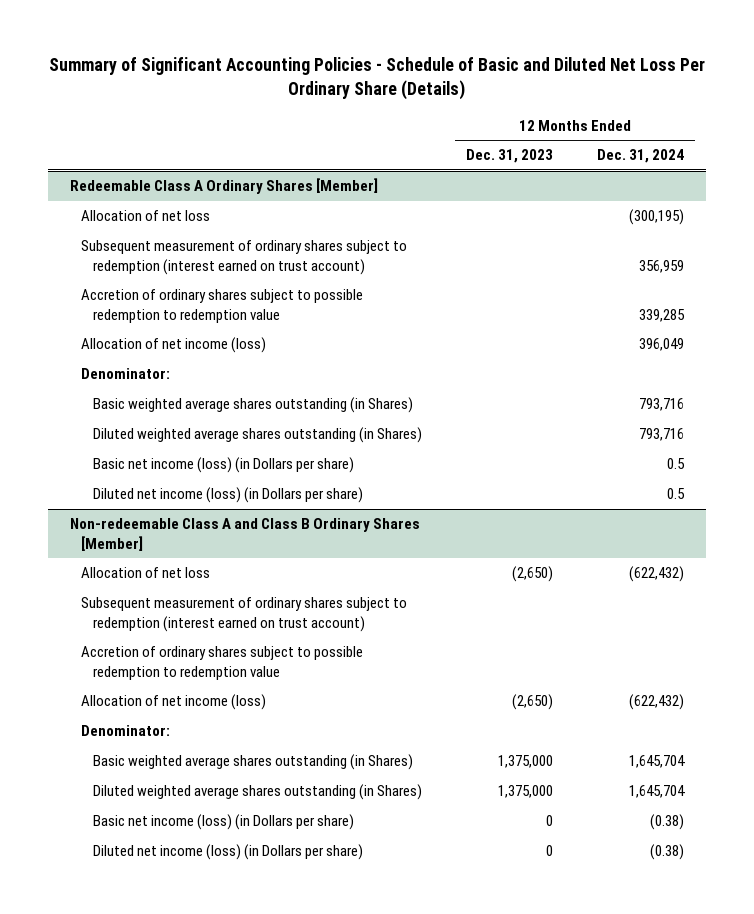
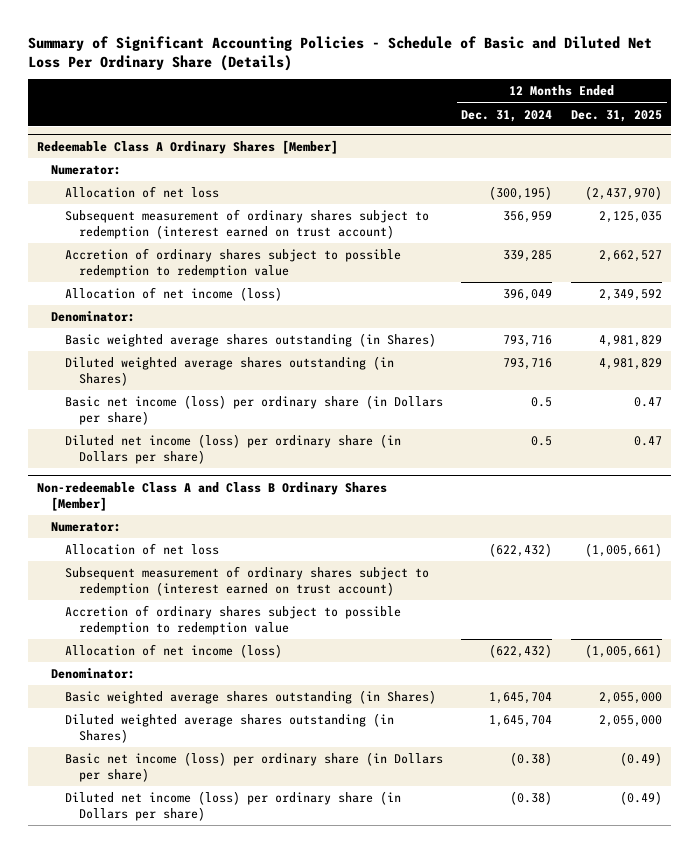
[466,149,554,164] Dec. 31, 2023 -> none
none -> [570,109,662,122] Dec. 31, 2025
none -> [51,164,122,175] Numerator:
[93,457,355,474] Basic net income (loss) (in Dollars per share) -> [64,394,443,425] Basic net income (loss) per ordinary share (in Dollars per share)
[93,487,364,504] Diluted net income (loss) (in Dollars per share) -> [64,433,401,464] Diluted net income (loss) per ordinary share (in Dollars per share)
none -> [51,521,122,532] Numerator:
[93,814,355,831] Basic net income (loss) (in Dollars per share) -> [64,751,443,782] Basic net income (loss) per ordinary share (in Dollars per share)
[93,844,364,861] Diluted net income (loss) (in Dollars per share) -> [64,790,401,821] Diluted net income (loss) per ordinary share (in Dollars per share)

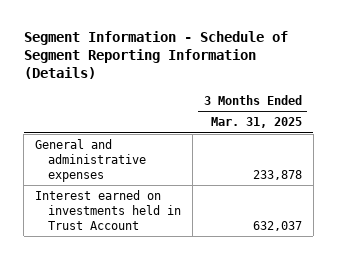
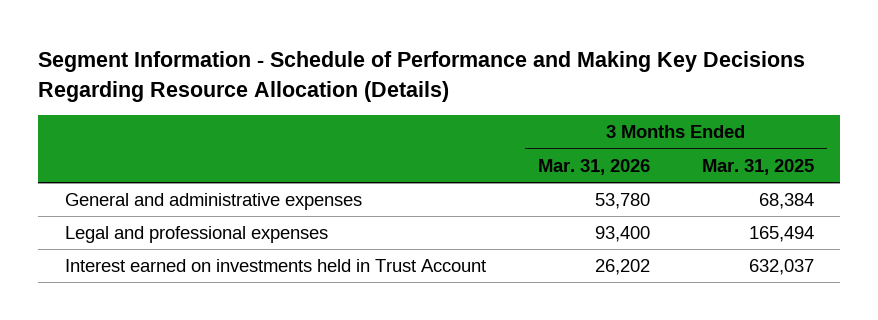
[23,31,288,80] Segment Information - Schedule of Segment Reporting Information (Details) -> [38,51,806,102] Segment Information - Schedule of Performance and Making Key Decisions Regarding Resource Allocation (Details)
none -> [537,158,650,175] Mar. 31, 2026
[252,169,302,180] 233,878 -> [758,193,814,210] 68,384
none -> [64,226,328,244] Legal and professional expenses

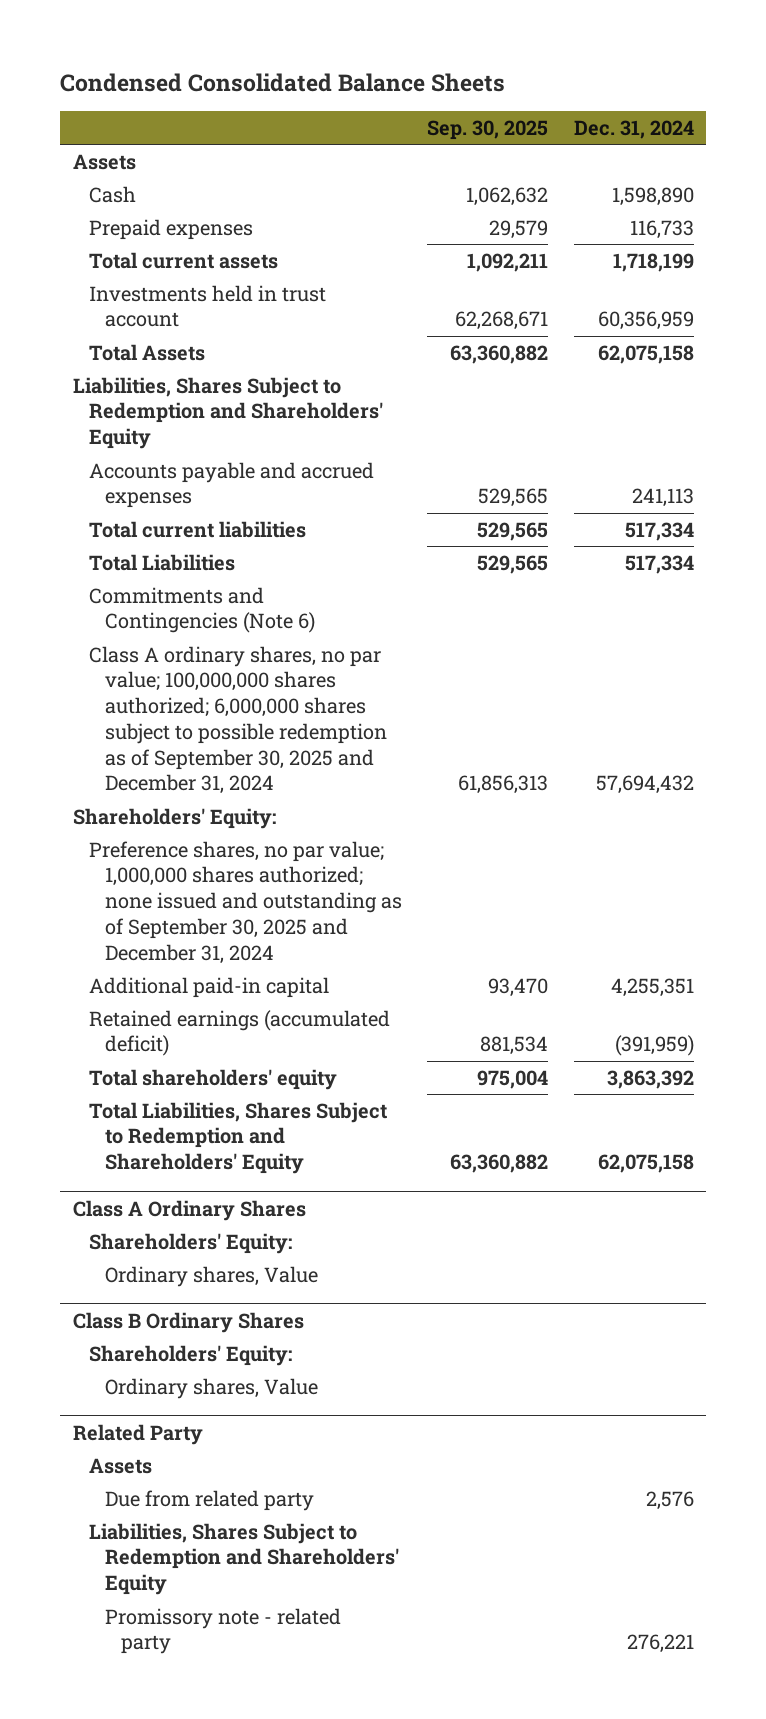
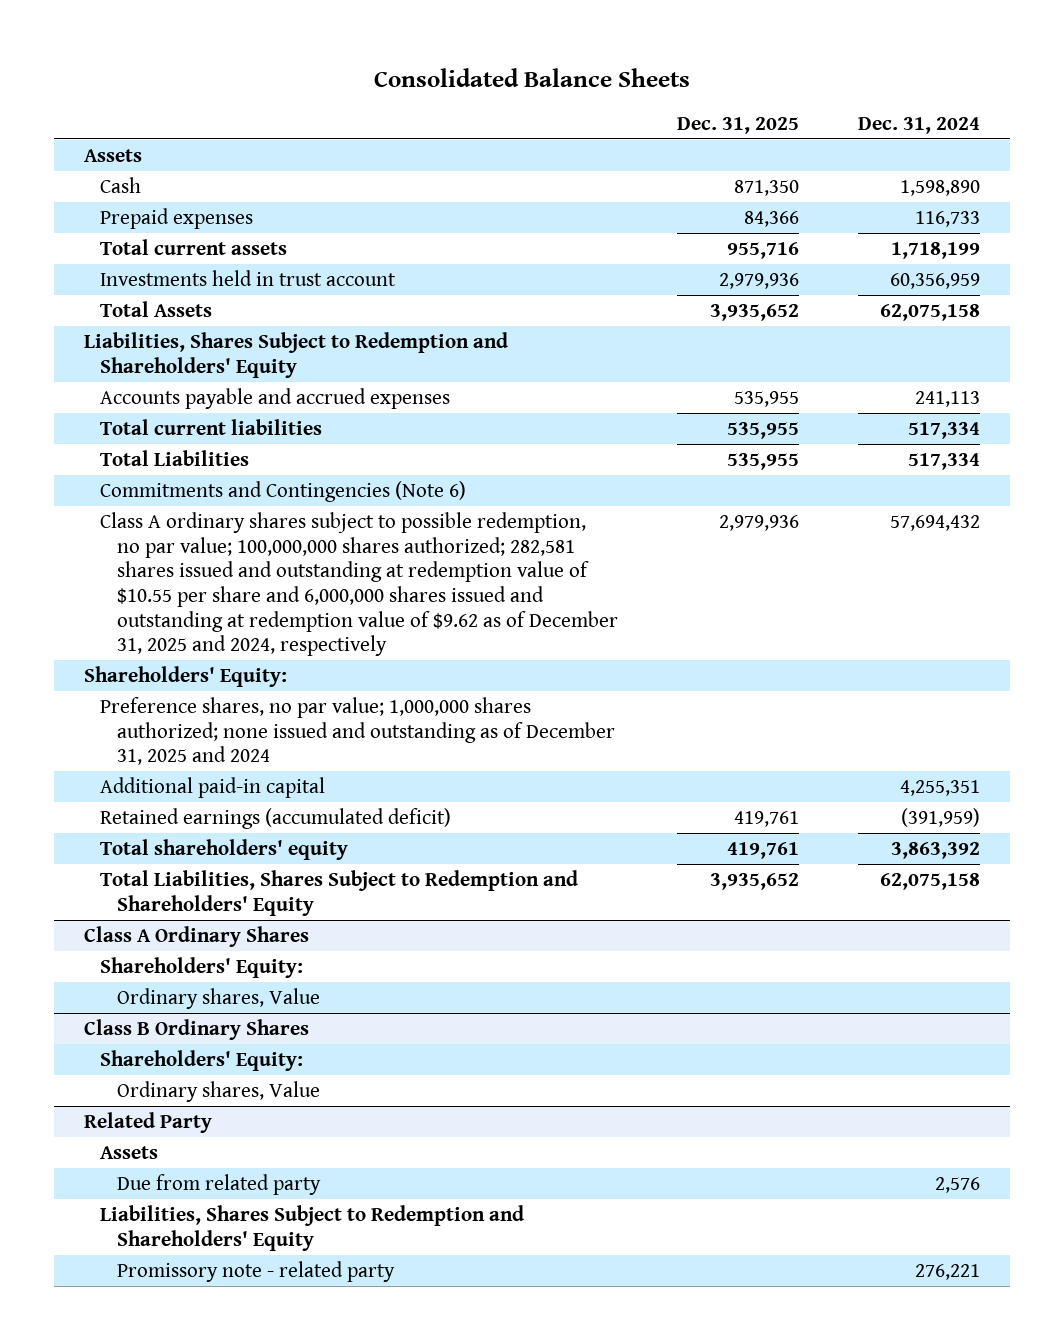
[60,72,506,92] Condensed Consolidated Balance Sheets -> [373,67,690,87] Consolidated Balance Sheets
[427,119,549,140] Sep. 30, 2025 -> none
none -> [677,116,800,134] Dec. 31, 2025
[88,645,388,795] Class A ordinary shares, no par value; 100,000,000 shares authorized; 6,000,000 shares subject to possible redemption as of September 30, 2025 and December 31, 2024 -> [100,511,619,657] Class A ordinary shares subject to possible redemption, no par value; 100,000,000 shares authorized; 282,581 shares issued and outstanding at redemption value of $10.55 per share and 6,000,000 shares issued and outstanding at redemption value of $9.62 as of December 31, 2025 and 2024, respectively
[88,840,403,964] Preference shares, no par value; 1,000,000 shares authorized; none issued and outstanding as of September 30, 2025 and December 31, 2024 -> [100,696,616,766] Preference shares, no par value; 1,000,000 shares authorized; none issued and outstanding as of December 31, 2025 and 2024

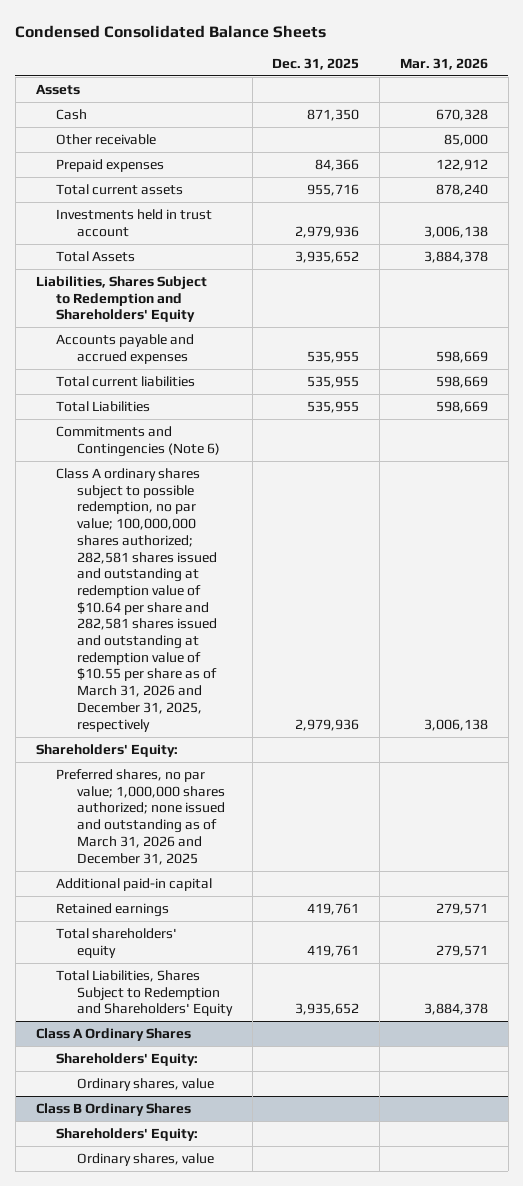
[373,67,690,87] Consolidated Balance Sheets -> [15,24,327,38] Condensed Consolidated Balance Sheets
[858,116,981,134] Dec. 31, 2024 -> none
none -> [399,57,488,70] Mar. 31, 2026
none -> [56,134,157,146] Other receivable
[100,511,619,657] Class A ordinary shares subject to possible redemption, no par value; 100,000,000 shares authorized; 282,581 shares issued and outstanding at redemption value of $10.55 per share and 6,000,000 shares issued and outstanding at redemption value of $9.62 as of December 31, 2025 and 2024, respectively -> [56,468,217,732] Class A ordinary shares subject to possible redemption, no par value; 100,000,000 shares authorized; 282,581 shares issued and outstanding at redemption value of $10.64 per share and 282,581 shares issued and outstanding at redemption value of $10.55 per share as of March 31, 2026 and December 31, 2025, respectively
[100,696,616,766] Preference shares, no par value; 1,000,000 shares authorized; none issued and outstanding as of December 31, 2025 and 2024 -> [56,769,225,865] Preferred shares, no par value; 1,000,000 shares authorized; none issued and outstanding as of March 31, 2026 and December 31, 2025
[100,807,452,829] Retained earnings (accumulated deficit) -> [56,903,170,918] Retained earnings
[117,987,321,1009] Ordinary shares, Value -> [76,1078,214,1092] Ordinary shares, value
[83,1111,212,1133] Related Party -> none
[100,1145,159,1159] Assets -> none
[117,1173,322,1195] Due from related party -> none
[100,1204,525,1251] Liabilities, Shares Subject to Redemption and Shareholders' Equity -> none
[117,1260,396,1282] Promissory note - related party -> none
[117,1080,321,1102] Ordinary shares, Value -> [76,1153,214,1167] Ordinary shares, value

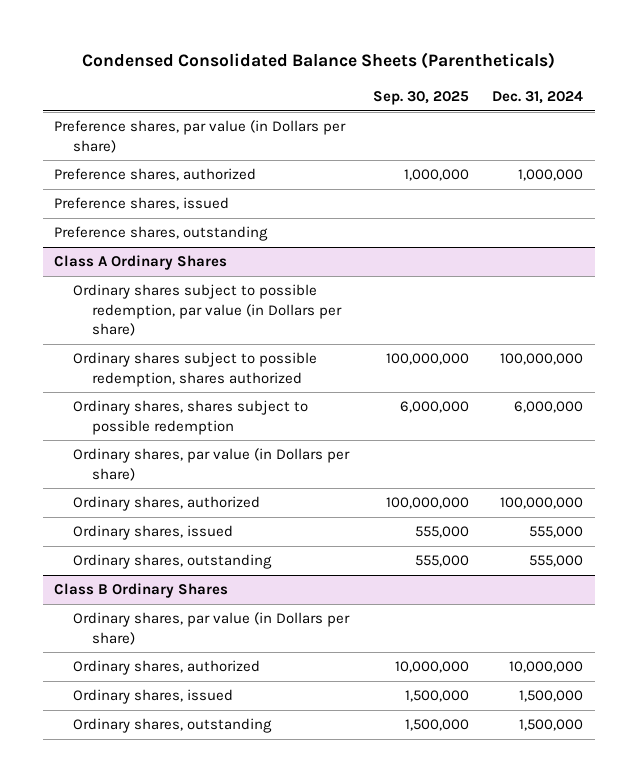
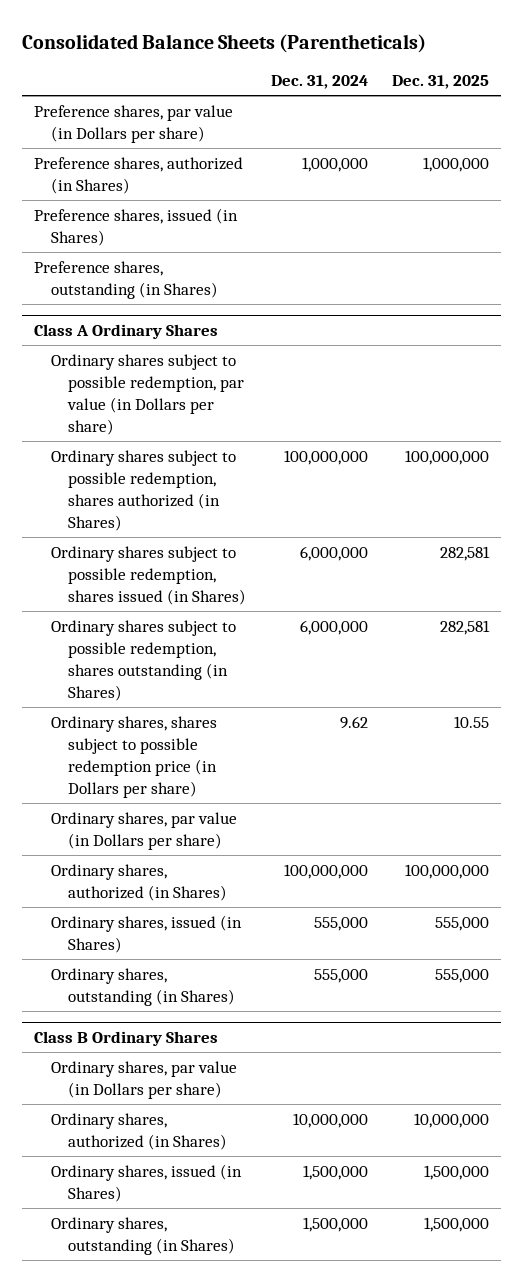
[81,52,555,70] Condensed Consolidated Balance Sheets (Parentheticals) -> [22,33,427,53] Consolidated Balance Sheets (Parentheticals)
[372,90,469,105] Sep. 30, 2025 -> none
none -> [391,75,489,90] Dec. 31, 2025
[54,168,257,182] Preference shares, authorized -> [34,156,244,194] Preference shares, authorized (in Shares)
[54,197,230,211] Preference shares, issued -> [34,207,239,246] Preference shares, issued (in Shares)
[54,226,269,242] Preference shares, outstanding -> [34,260,219,299] Preference shares, outstanding (in Shares)
[73,352,318,387] Ordinary shares subject to possible redemption, shares authorized -> [51,449,237,531] Ordinary shares subject to possible redemption, shares authorized (in Shares)
[73,400,309,435] Ordinary shares, shares subject to possible redemption -> [51,545,247,605] Ordinary shares subject to possible redemption, shares issued (in Shares)
none -> [51,619,237,701] Ordinary shares subject to possible redemption, shares outstanding (in Shares)
none -> [51,715,218,798] Ordinary shares, shares subject to possible redemption price (in Dollars per share)
[73,496,261,512] Ordinary shares, authorized -> [51,863,228,901] Ordinary shares, authorized (in Shares)
[73,525,234,541] Ordinary shares, issued -> [51,914,243,953] Ordinary shares, issued (in Shares)
[73,554,273,570] Ordinary shares, outstanding -> [51,967,236,1006] Ordinary shares, outstanding (in Shares)
[73,660,261,676] Ordinary shares, authorized -> [51,1112,228,1150] Ordinary shares, authorized (in Shares)
[73,689,234,705] Ordinary shares, issued -> [51,1163,243,1202] Ordinary shares, issued (in Shares)
[73,718,273,734] Ordinary shares, outstanding -> [51,1216,236,1255] Ordinary shares, outstanding (in Shares)

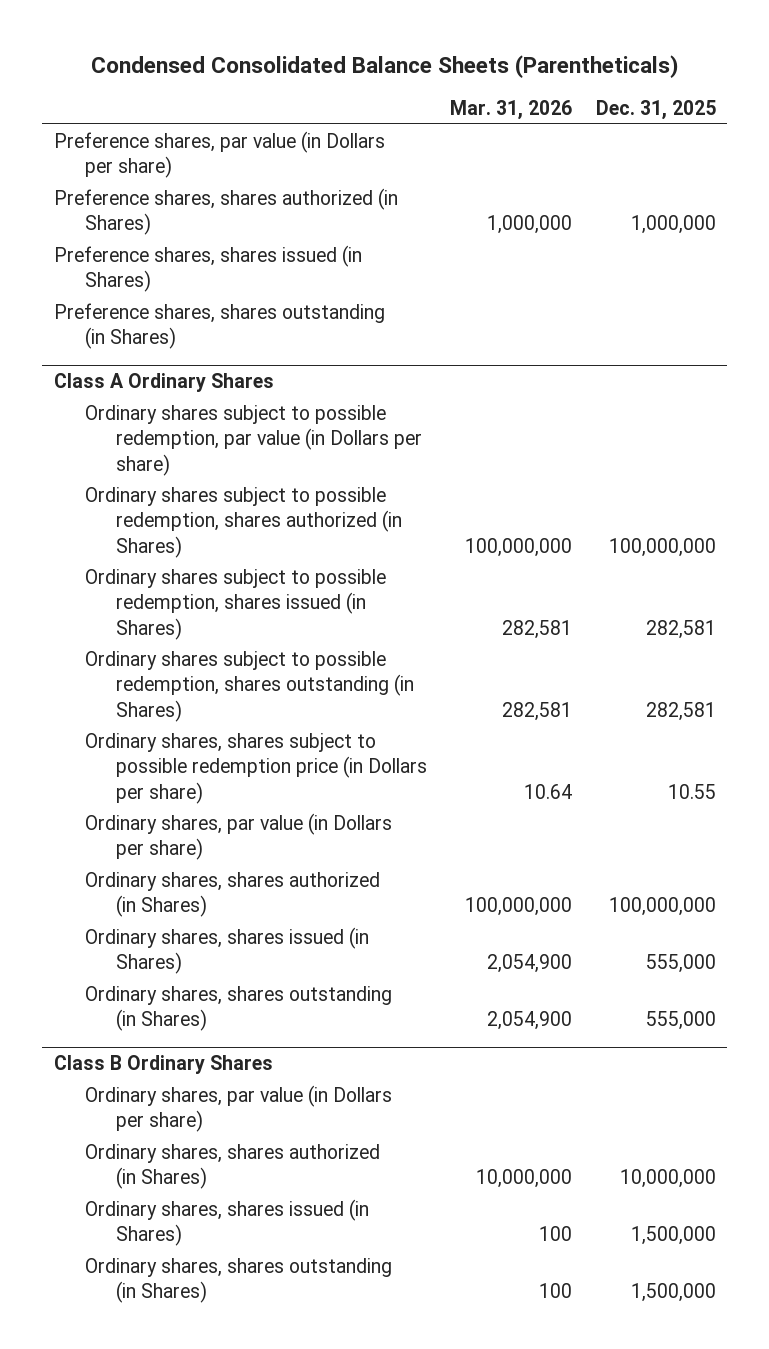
[22,33,427,53] Consolidated Balance Sheets (Parentheticals) -> [90,54,678,78] Condensed Consolidated Balance Sheets (Parentheticals)
[270,75,368,90] Dec. 31, 2024 -> none
none -> [450,99,573,120] Mar. 31, 2026
[34,156,244,194] Preference shares, authorized (in Shares) -> [53,187,398,236] Preference shares, shares authorized (in Shares)
[34,207,239,246] Preference shares, issued (in Shares) -> [53,244,362,293] Preference shares, shares issued (in Shares)
[34,260,219,299] Preference shares, outstanding (in Shares) -> [53,302,385,350] Preference shares, shares outstanding (in Shares)
[51,863,228,901] Ordinary shares, authorized (in Shares) -> [84,871,380,918] Ordinary shares, shares authorized (in Shares)
[51,914,243,953] Ordinary shares, issued (in Shares) -> [84,926,369,975] Ordinary shares, shares issued (in Shares)
[51,967,236,1006] Ordinary shares, outstanding (in Shares) -> [84,985,392,1032] Ordinary shares, shares outstanding (in Shares)
[51,1112,228,1150] Ordinary shares, authorized (in Shares) -> [84,1143,380,1190] Ordinary shares, shares authorized (in Shares)
[51,1163,243,1202] Ordinary shares, issued (in Shares) -> [84,1198,369,1247] Ordinary shares, shares issued (in Shares)
[51,1216,236,1255] Ordinary shares, outstanding (in Shares) -> [84,1257,392,1304] Ordinary shares, shares outstanding (in Shares)

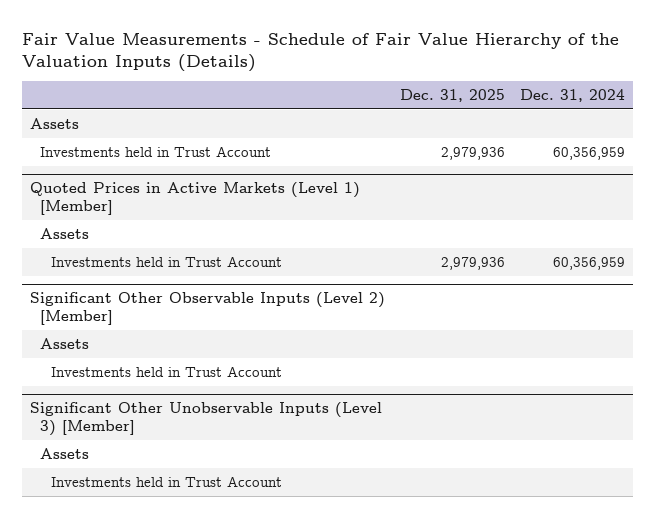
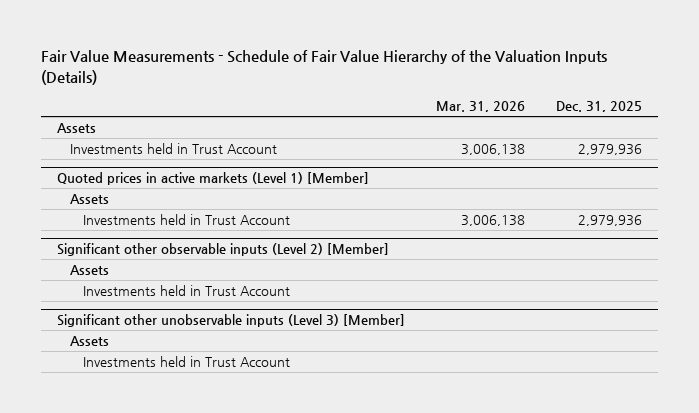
[520,88,626,102] Dec. 31, 2024 -> none
none -> [436,101,526,113] Mar. 31, 2026
[29,182,360,215] Quoted Prices in Active Markets (Level 1) [Member] -> [56,172,369,186] Quoted prices in active markets (Level 1) [Member]
[29,292,385,325] Significant Other Observable Inputs (Level 2) [Member] -> [56,243,389,257] Significant other observable inputs (Level 2) [Member]
[29,402,382,436] Significant Other Unobservable Inputs (Level 3) [Member] -> [56,314,405,328] Significant other unobservable inputs (Level 3) [Member]

